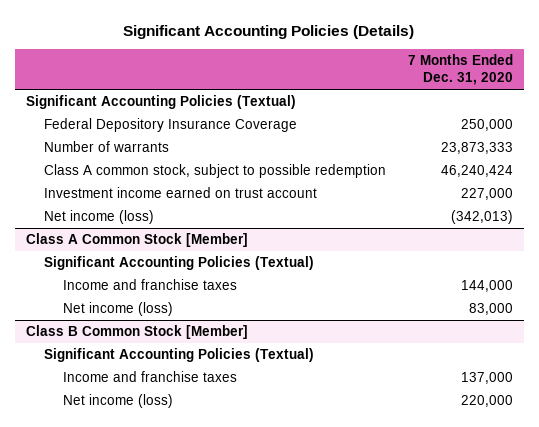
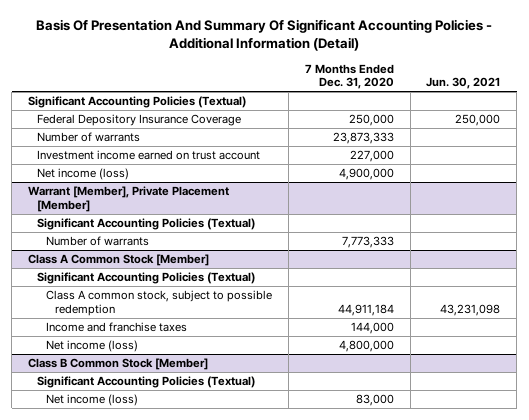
[123,24,415,39] Significant Accounting Policies (Details) -> [36,18,493,52] Basis Of Presentation And Summary Of Significant Accounting Policies - Additional Information (Detail)
none -> [426,77,501,90] Jun. 30, 2021
[44,163,387,178] Class A common stock, subject to possible redemption -> none
[450,209,513,224] (342,013) -> [338,168,394,181] 4,900,000
none -> [28,186,230,212] Warrant [Member], Private Placement [Member]
none -> [37,218,256,231] Significant Accounting Policies (Textual)
none -> [46,236,150,247] Number of warrants
none -> [46,290,273,316] Class A common stock, subject to possible redemption
[468,302,513,315] 83,000 -> [338,340,394,353] 4,800,000
[62,370,237,382] Income and franchise taxes -> none
[460,394,513,407] 220,000 -> [355,394,394,407] 83,000

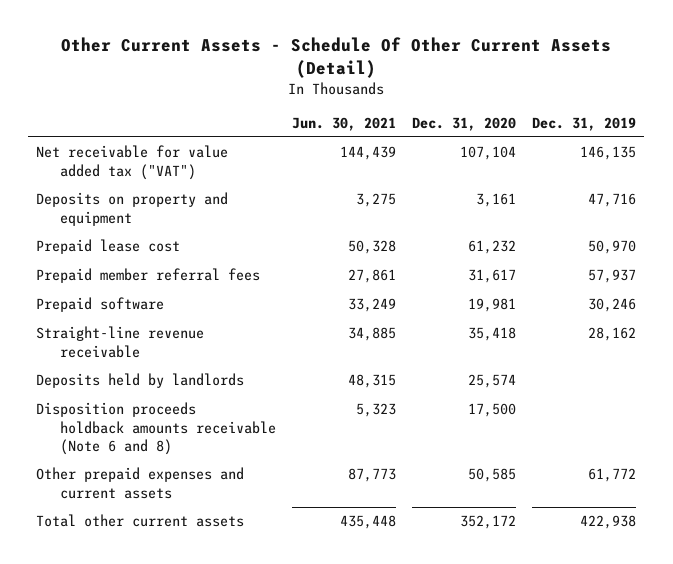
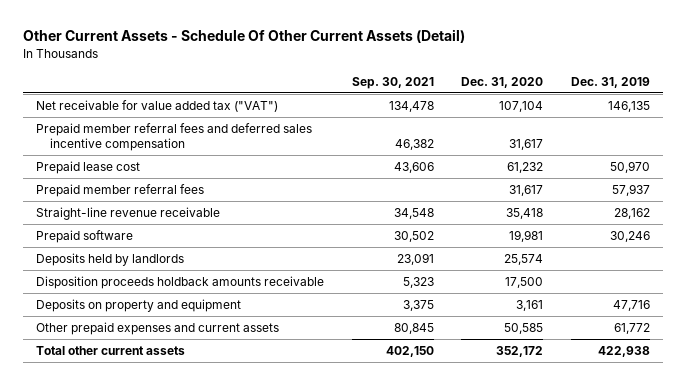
[291,116,396,131] Jun. 30, 2021 -> none
none -> [351,76,434,89] Sep. 30, 2021
none -> [36,122,313,151] Prepaid member referral fees and deferred sales incentive compensation
[36,297,165,313] Prepaid software -> [36,229,134,243] Prepaid software
[36,402,276,455] Disposition proceeds holdback amounts receivable (Note 6 and 8) -> [36,275,325,289] Disposition proceeds holdback amounts receivable
[36,192,229,226] Deposits on property and equipment -> [36,298,242,312] Deposits on property and equipment

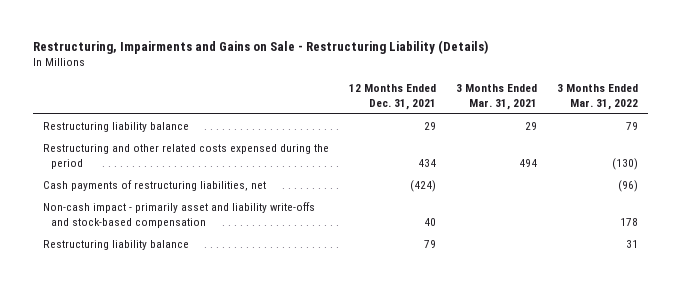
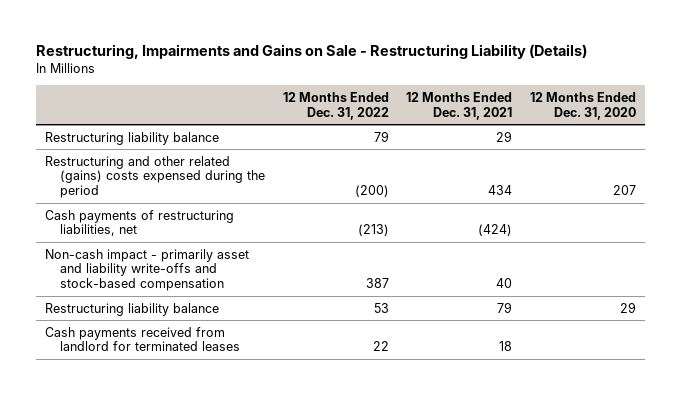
[456,84,538,110] 3 Months Ended Mar. 31, 2021 -> none
[557,84,639,110] 3 Months Ended Mar. 31, 2022 -> none
none -> [282,91,389,120] 12 Months Ended Dec. 31, 2022
none -> [530,91,637,120] 12 Months Ended Dec. 31, 2020
[42,144,329,169] Restructuring and other related costs expensed during the period -> [45,155,265,199] Restructuring and other related (gains) costs expensed during the period
none -> [45,326,240,352] Cash payments received from landlord for terminated leases

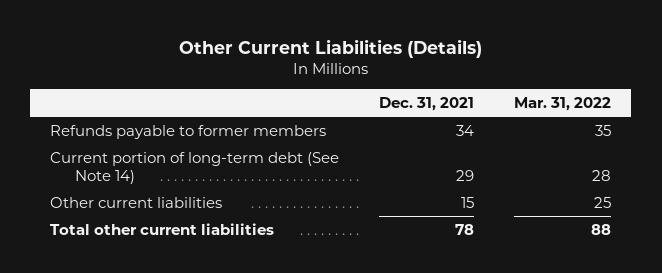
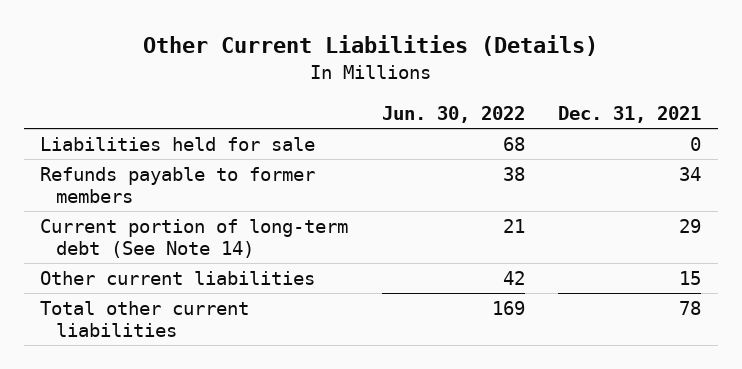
[514,97,612,112] Mar. 31, 2022 -> none
none -> [381,106,525,124] Jun. 30, 2022
none -> [40,137,316,152] Liabilities held for sale

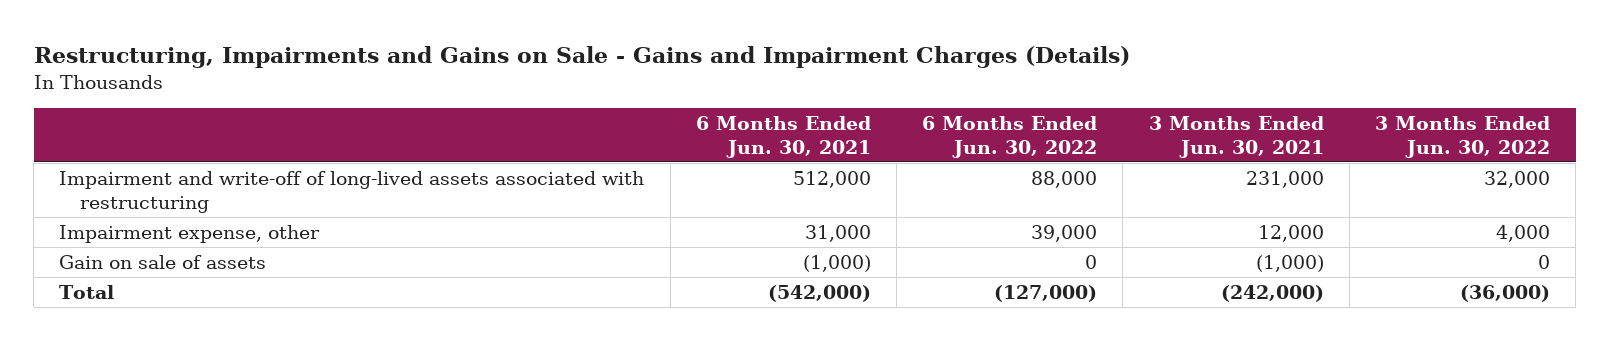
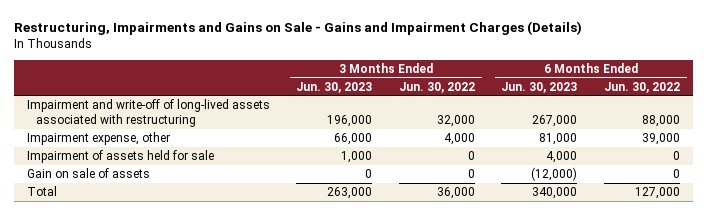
[695,115,871,158] 6 Months Ended Jun. 30, 2021 -> none
[1148,115,1324,158] 3 Months Ended Jun. 30, 2021 -> none
none -> [296,81,373,93] Jun. 30, 2023
none -> [501,81,578,93] Jun. 30, 2023
none -> [26,150,214,164] Impairment of assets held for sale
[994,284,1098,302] (127,000) -> [634,187,680,200] 127,000
[1459,284,1550,302] (36,000) -> [436,187,475,200] 36,000

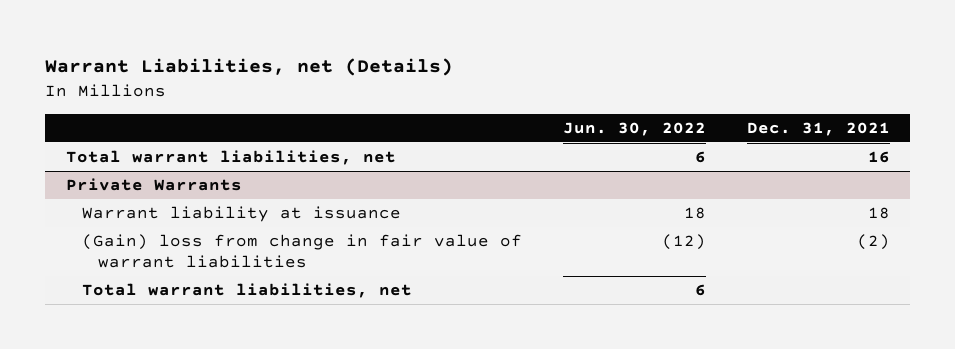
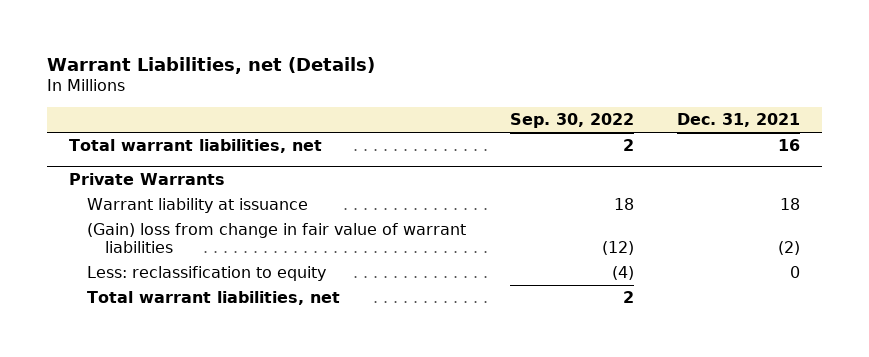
[562,121,706,136] Jun. 30, 2022 -> none
none -> [509,113,634,129] Sep. 30, 2022
none -> [86,266,326,282] Less: reclassification to equity

